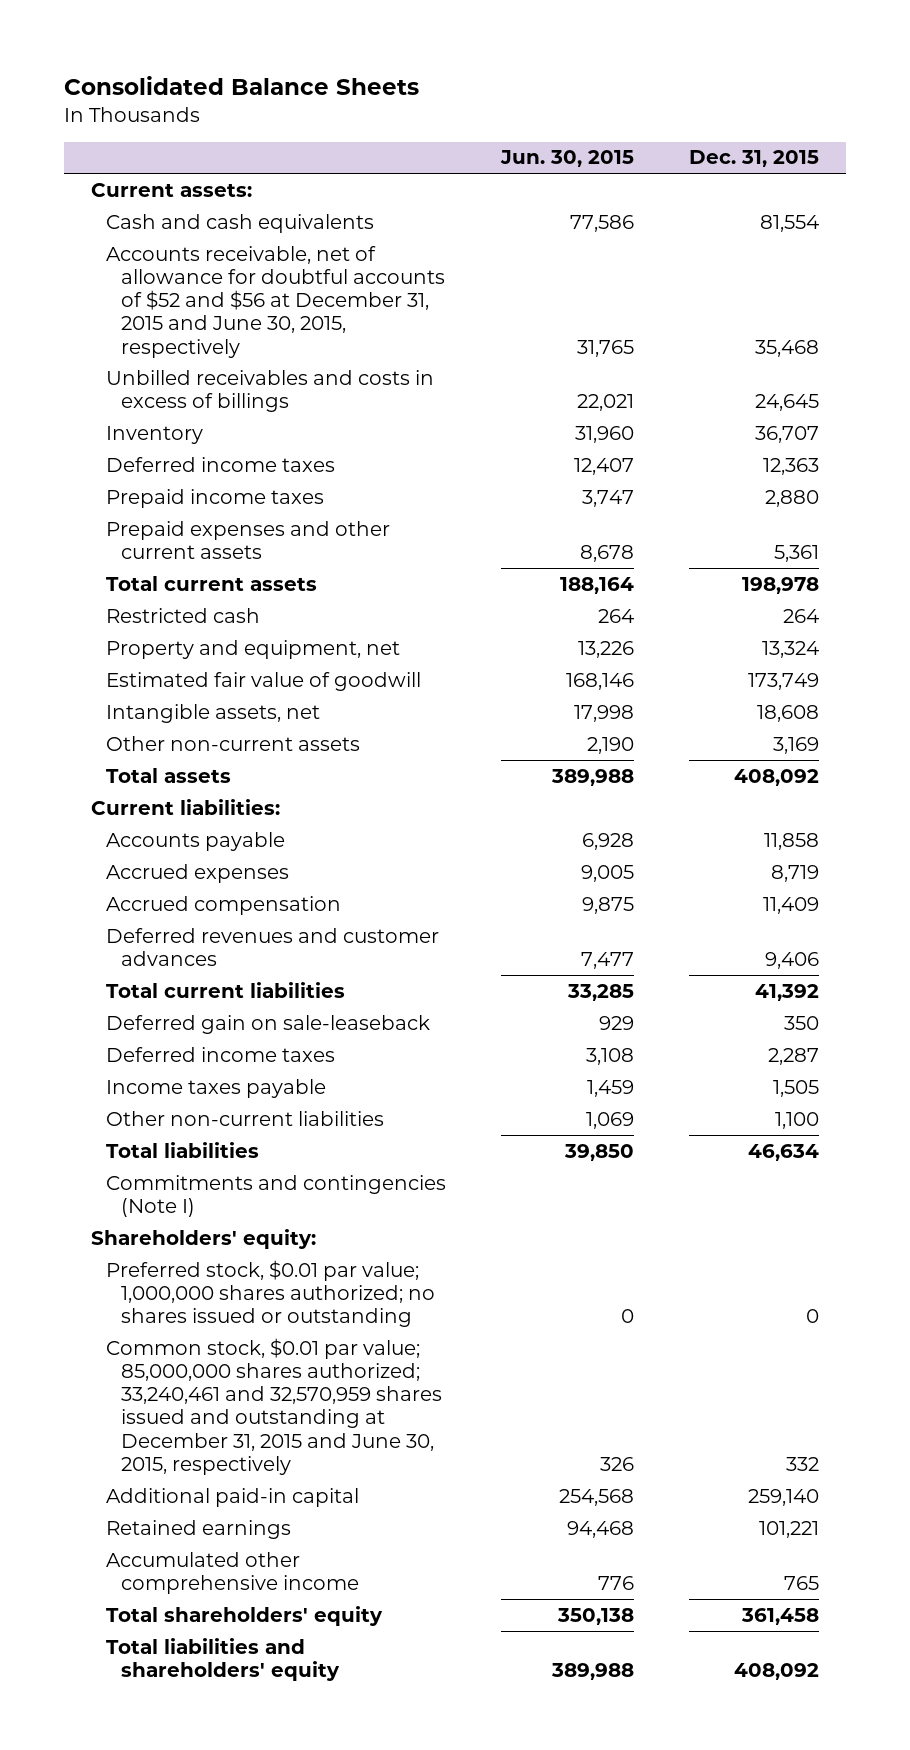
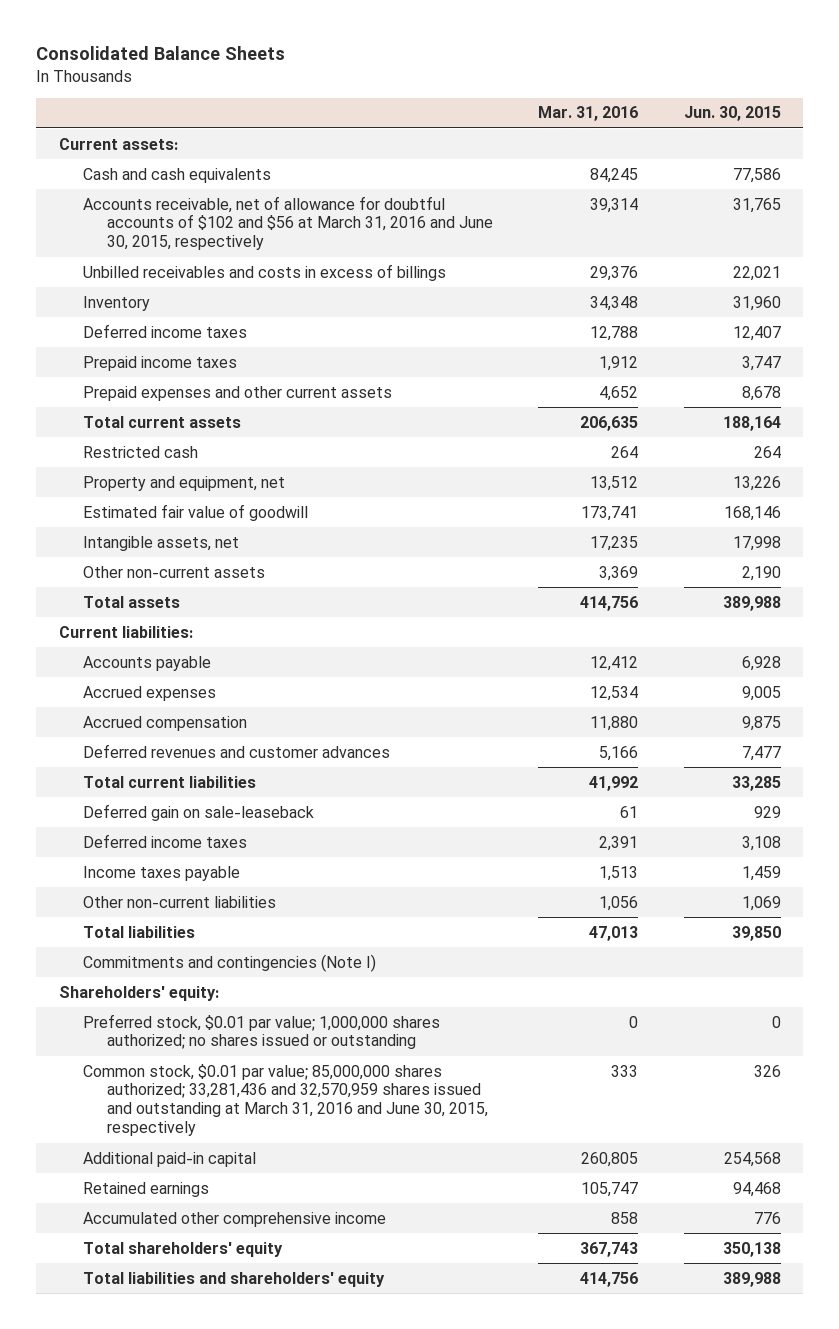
[688,150,819,168] Dec. 31, 2015 -> none
none -> [538,106,639,122] Mar. 31, 2016
[106,245,445,358] Accounts receivable, net of allowance for doubtful accounts of $52 and $56 at December 31, 2015 and June 30, 2015, respectively -> [82,195,493,251] Accounts receivable, net of allowance for doubtful accounts of $102 and $56 at March 31, 2016 and June 30, 2015, respectively
[106,1337,442,1475] Common stock, $0.01 par value; 85,000,000 shares authorized; 33,240,461 and 32,570,959 shares issued and outstanding at December 31, 2015 and June 30, 2015, respectively -> [82,1063,488,1137] Common stock, $0.01 par value; 85,000,000 shares authorized; 33,281,436 and 32,570,959 shares issued and outstanding at March 31, 2016 and June 30, 2015, respectively

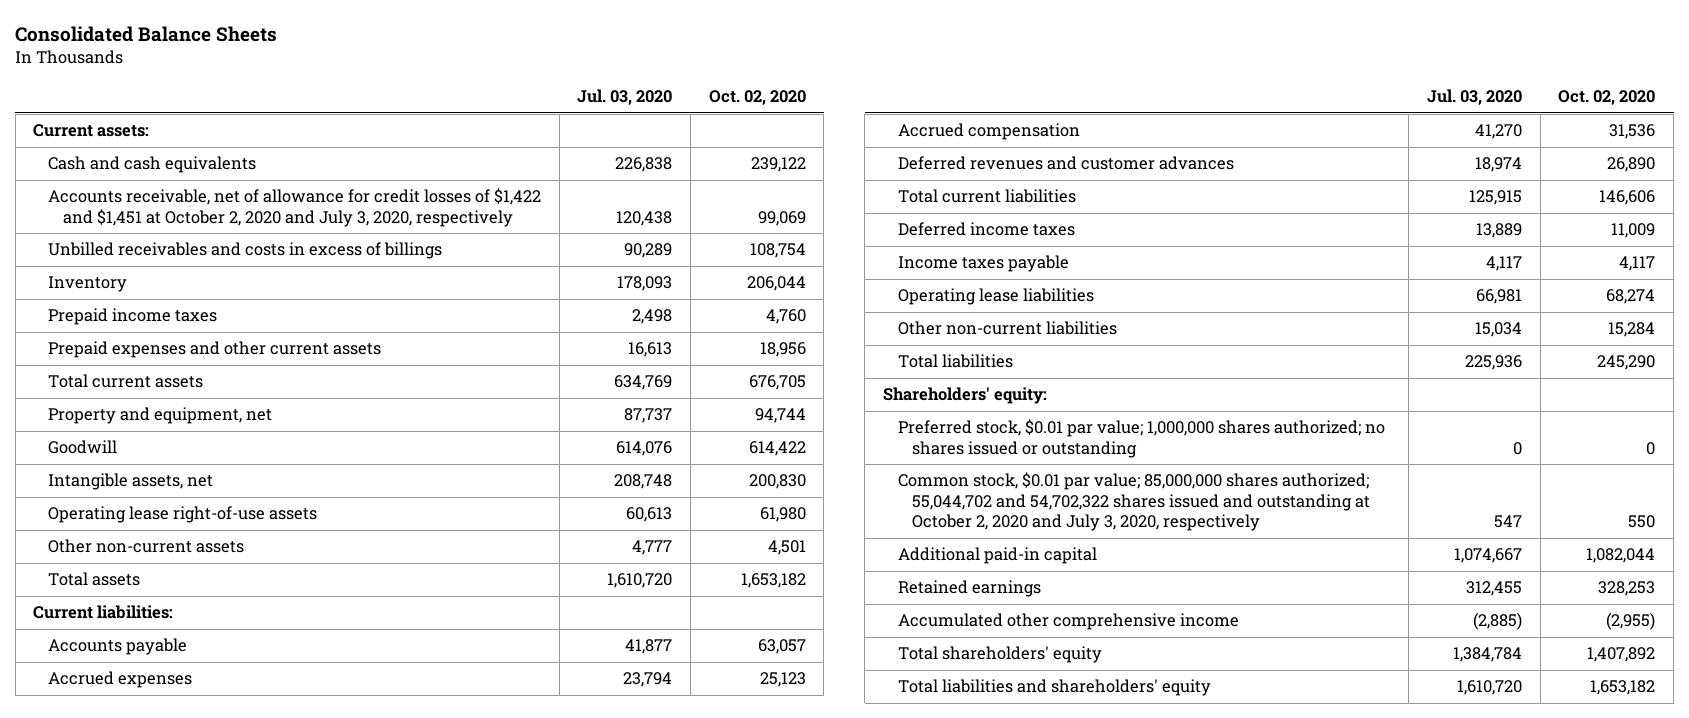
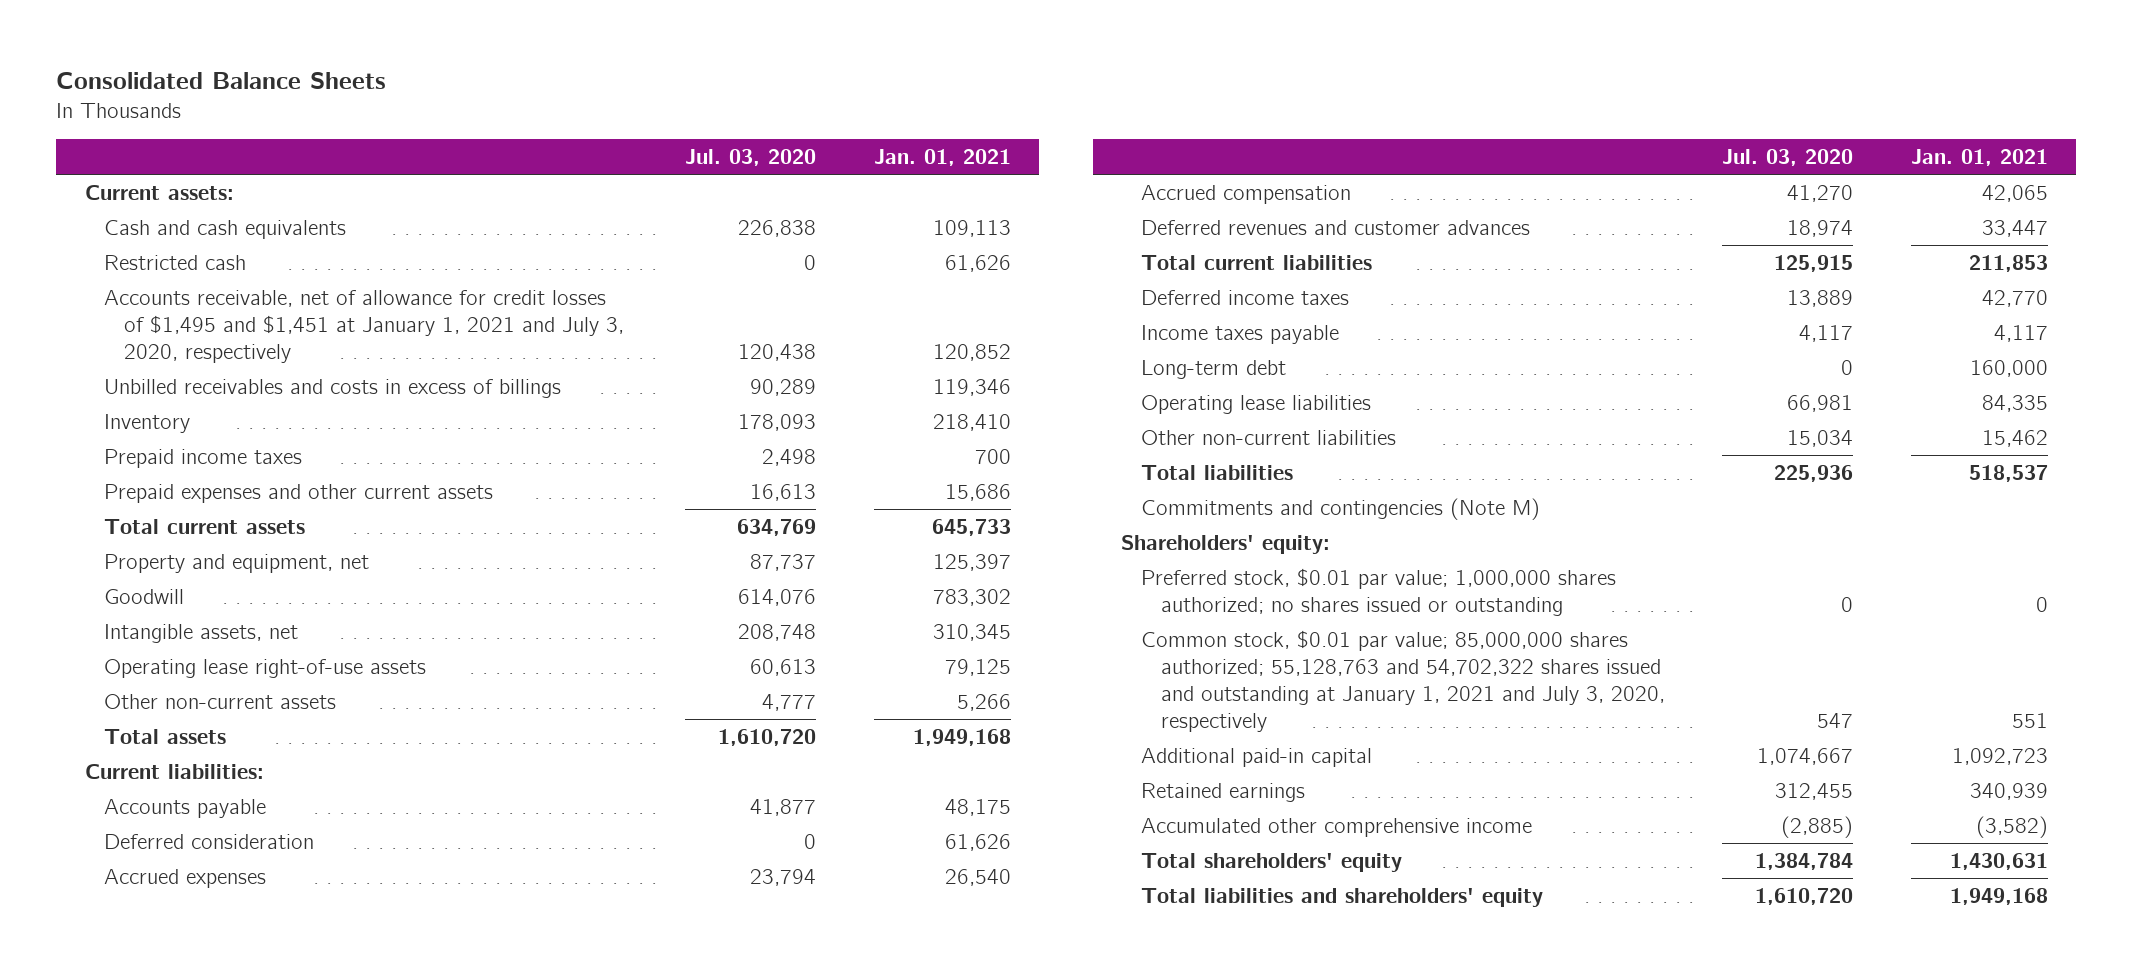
[708,89,806,105] Oct. 02, 2020 -> none
none -> [873,148,1011,166] Jan. 01, 2021
none -> [104,254,247,270] Restricted cash
[47,188,541,227] Accounts receivable, net of allowance for credit losses of $1,422 and $1,451 at October 2, 2020 and July 3, 2020, respectively -> [104,289,625,363] Accounts receivable, net of allowance for credit losses of $1,495 and $1,451 at January 1, 2021 and July 3, 2020, respectively
none -> [104,833,315,849] Deferred consideration
none -> [1141,359,1287,379] Long-term debt
none -> [1141,497,1541,520] Commitments and contingencies (Note M)
[897,472,1371,532] Common stock, $0.01 par value; 85,000,000 shares authorized; 55,044,702 and 54,702,322 shares issued and outstanding at October 2, 2020 and July 3, 2020, respectively -> [1141,629,1665,733] Common stock, $0.01 par value; 85,000,000 shares authorized; 55,128,763 and 54,702,322 shares issued and outstanding at January 1, 2021 and July 3, 2020, respectively

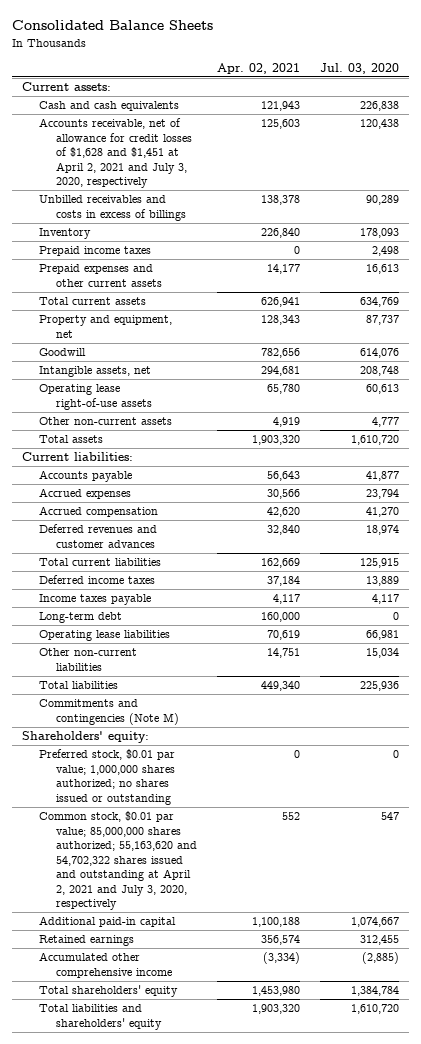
[873,148,1011,166] Jan. 01, 2021 -> none
none -> [217,62,301,74] Apr. 02, 2021
[104,254,247,270] Restricted cash -> none
[104,289,625,363] Accounts receivable, net of allowance for credit losses of $1,495 and $1,451 at January 1, 2021 and July 3, 2020, respectively -> [39,118,193,189] Accounts receivable, net of allowance for credit losses of $1,628 and $1,451 at April 2, 2021 and July 3, 2020, respectively
[104,833,315,849] Deferred consideration -> none
[1141,629,1665,733] Common stock, $0.01 par value; 85,000,000 shares authorized; 55,128,763 and 54,702,322 shares issued and outstanding at January 1, 2021 and July 3, 2020, respectively -> [39,811,198,911] Common stock, $0.01 par value; 85,000,000 shares authorized; 55,163,620 and 54,702,322 shares issued and outstanding at April 2, 2021 and July 3, 2020, respectively

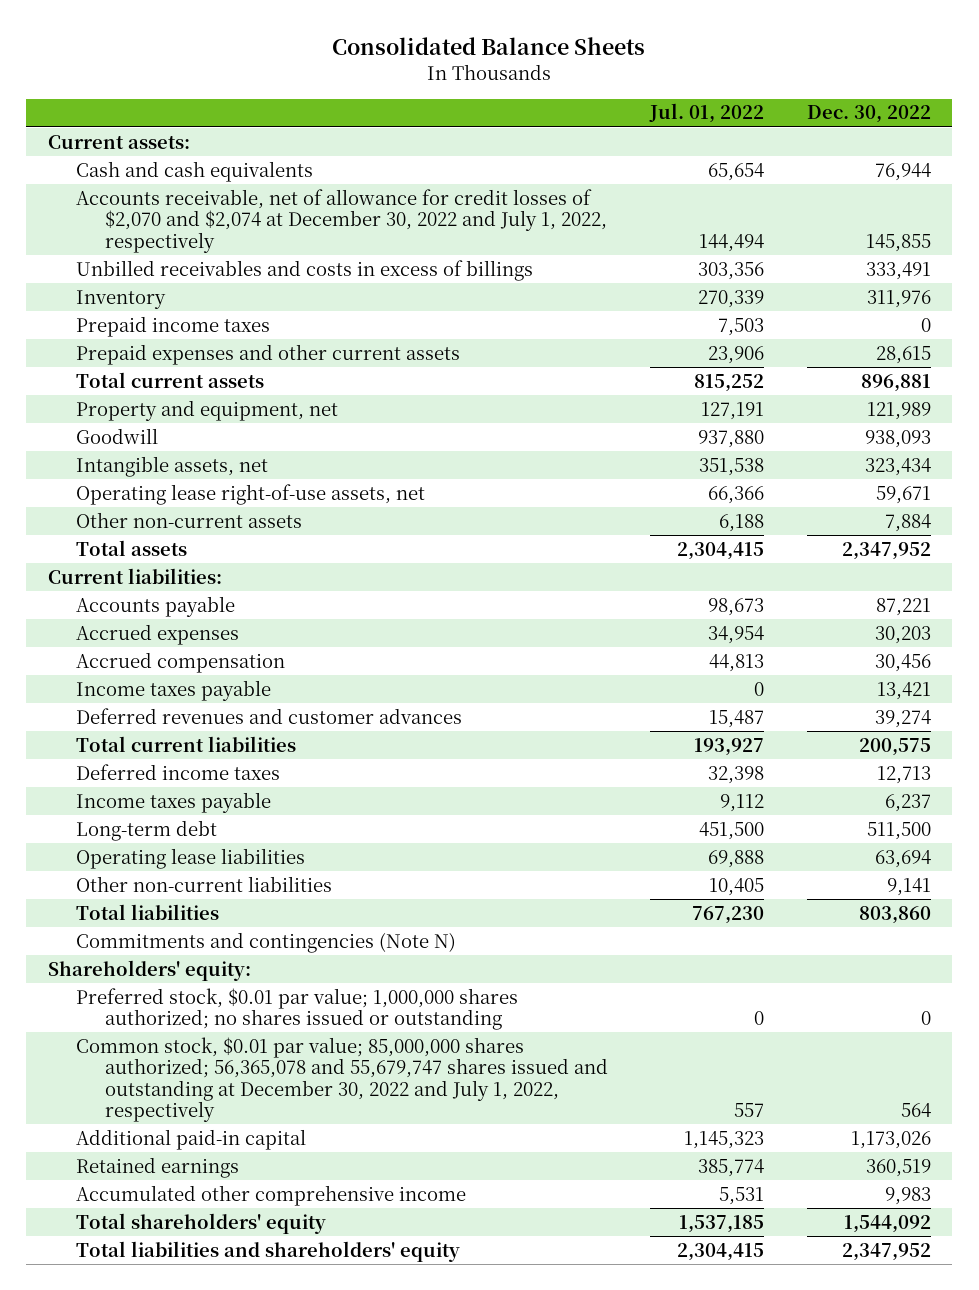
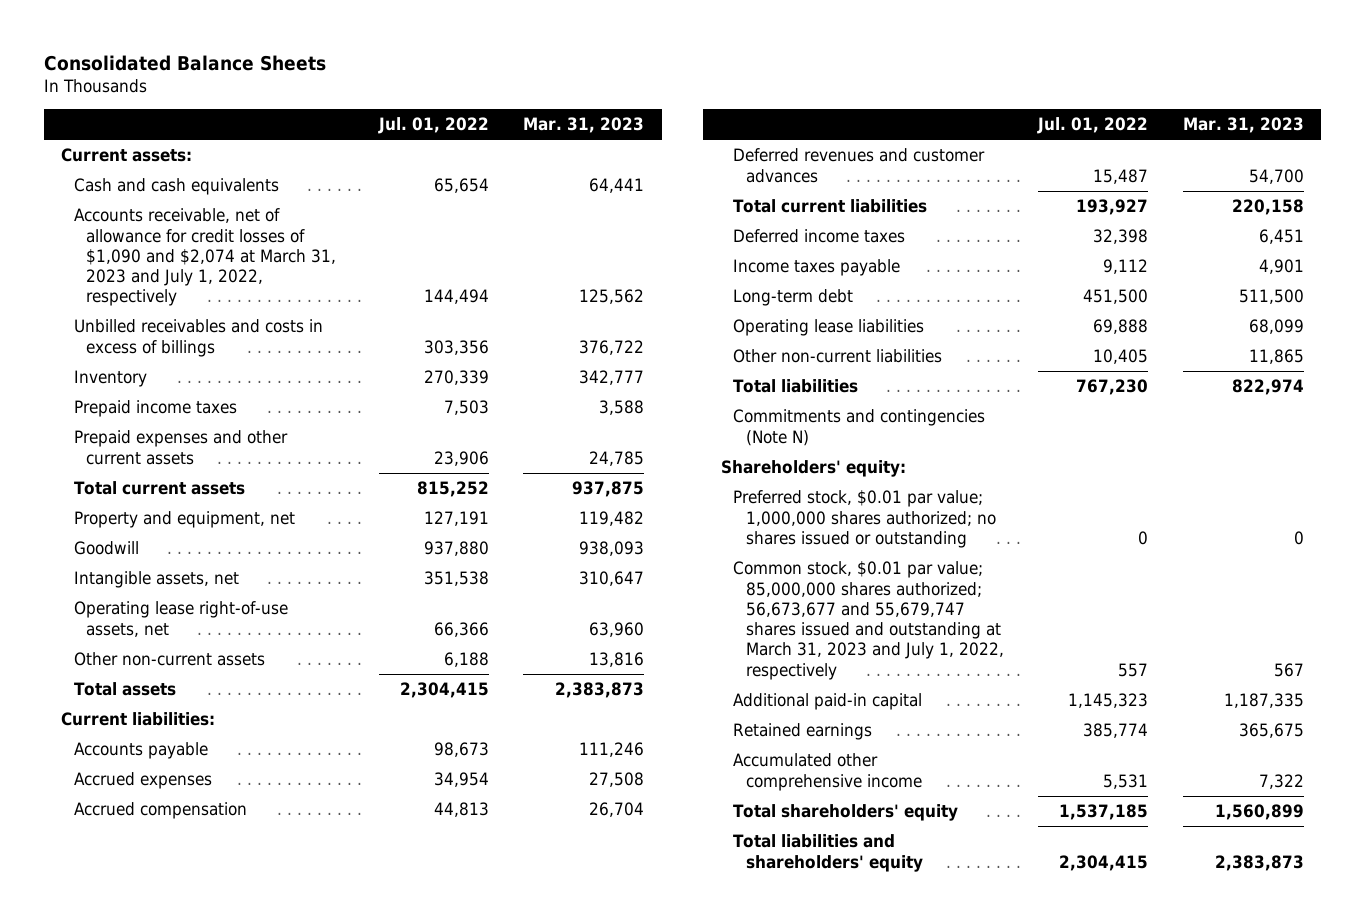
[806,105,931,124] Dec. 30, 2022 -> none
none -> [523,117,645,134] Mar. 31, 2023
[76,188,607,253] Accounts receivable, net of allowance for credit losses of $2,070 and $2,074 at December 30, 2022 and July 1, 2022, respectively -> [73,208,337,307] Accounts receivable, net of allowance for credit losses of $1,090 and $2,074 at March 31, 2023 and July 1, 2022, respectively
[76,679,272,701] Income taxes payable -> none
[76,1036,608,1123] Common stock, $0.01 par value; 85,000,000 shares authorized; 56,365,078 and 55,679,747 shares issued and outstanding at December 30, 2022 and July 1, 2022, respectively -> [733,561,1004,680] Common stock, $0.01 par value; 85,000,000 shares authorized; 56,673,677 and 55,679,747 shares issued and outstanding at March 31, 2023 and July 1, 2022, respectively

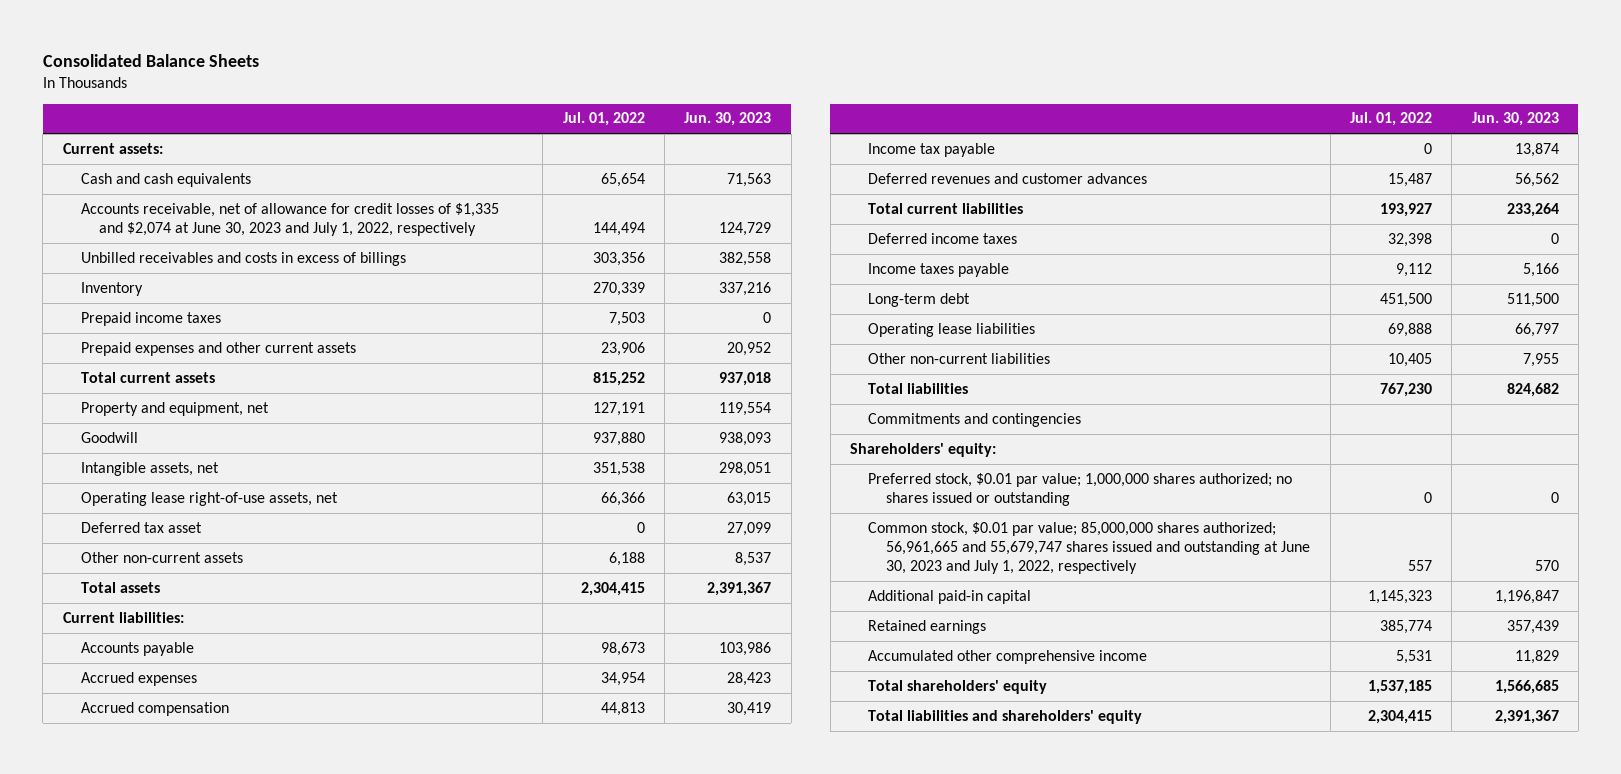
[523,117,645,134] Mar. 31, 2023 -> none
none -> [684,112,772,127] Jun. 30, 2023
[73,208,337,307] Accounts receivable, net of allowance for credit losses of $1,090 and $2,074 at March 31, 2023 and July 1, 2022, respectively -> [80,202,499,236] Accounts receivable, net of allowance for credit losses of $1,335 and $2,074 at June 30, 2023 and July 1, 2022, respectively
none -> [80,521,202,533] Deferred tax asset
none -> [868,142,996,157] Income tax payable
[733,409,986,446] Commitments and contingencies (Note N) -> [868,412,1082,427] Commitments and contingencies
[733,561,1004,680] Common stock, $0.01 par value; 85,000,000 shares authorized; 56,673,677 and 55,679,747 shares issued and outstanding at March 31, 2023 and July 1, 2022, respectively -> [868,521,1311,574] Common stock, $0.01 par value; 85,000,000 shares authorized; 56,961,665 and 55,679,747 shares issued and outstanding at June 30, 2023 and July 1, 2022, respectively

